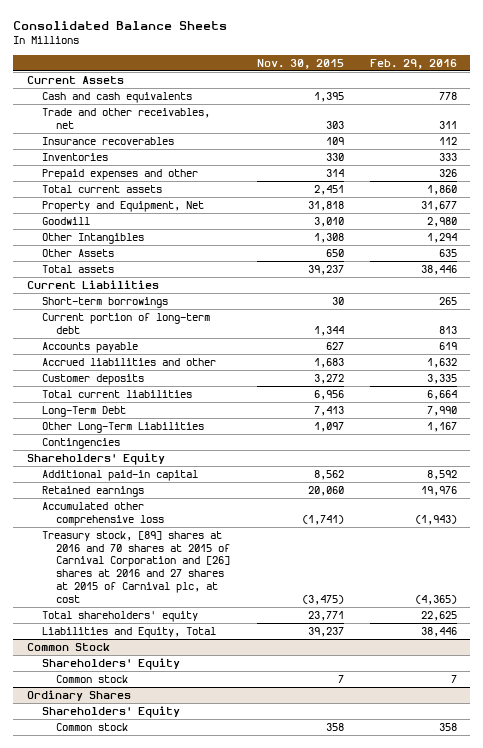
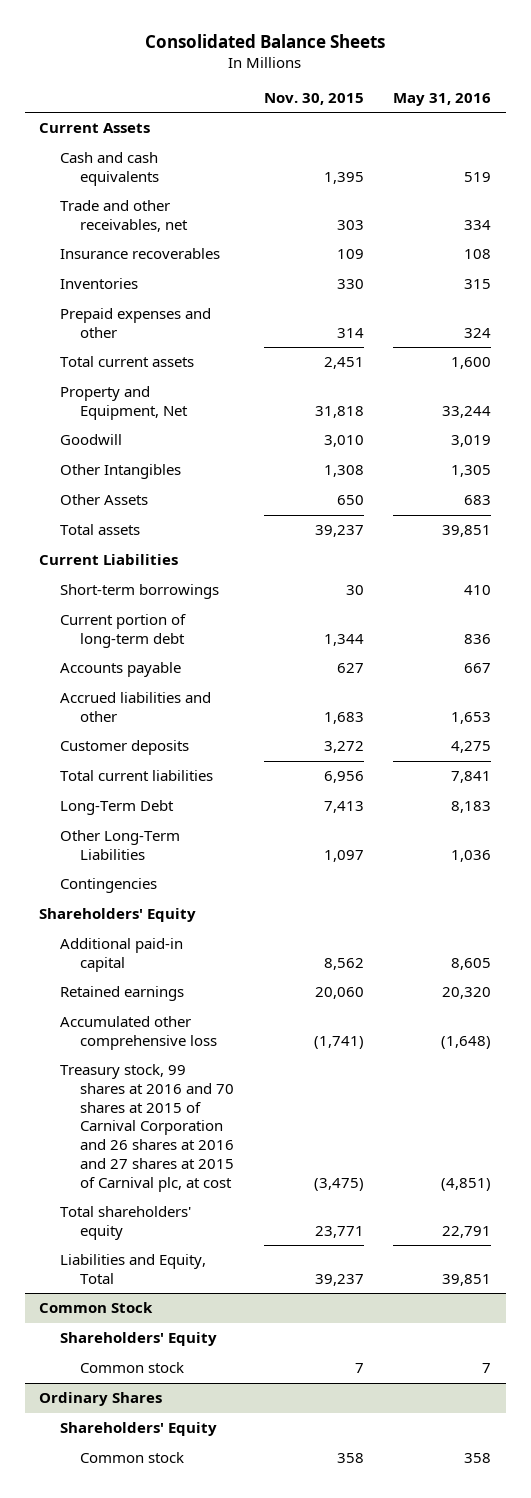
[369,58,457,69] Feb. 29, 2016 -> none
none -> [393,92,492,106] May 31, 2016
[41,531,231,603] Treasury stock, [89] shares at 2016 and 70 shares at 2015 of Carnival Corporation and [26] shares at 2016 and 27 shares at 2015 of Carnival plc, at cost -> [59,1064,235,1192] Treasury stock, 99 shares at 2016 and 70 shares at 2015 of Carnival Corporation and 26 shares at 2016 and 27 shares at 2015 of Carnival plc, at cost

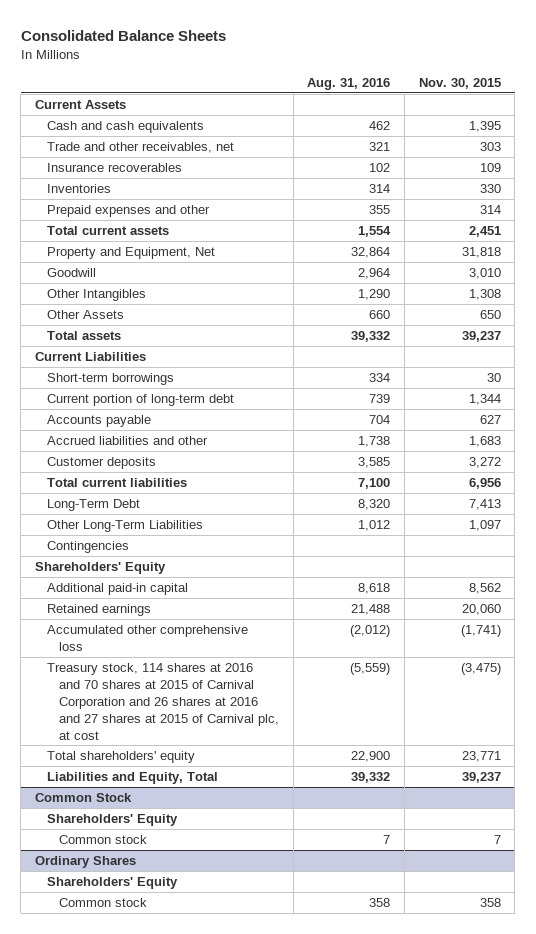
[393,92,492,106] May 31, 2016 -> none
none -> [307,77,391,90] Aug. 31, 2016
[59,1064,235,1192] Treasury stock, 99 shares at 2016 and 70 shares at 2015 of Carnival Corporation and 26 shares at 2016 and 27 shares at 2015 of Carnival plc, at cost -> [47,662,280,740] Treasury stock, 114 shares at 2016 and 70 shares at 2015 of Carnival Corporation and 26 shares at 2016 and 27 shares at 2015 of Carnival plc, at cost

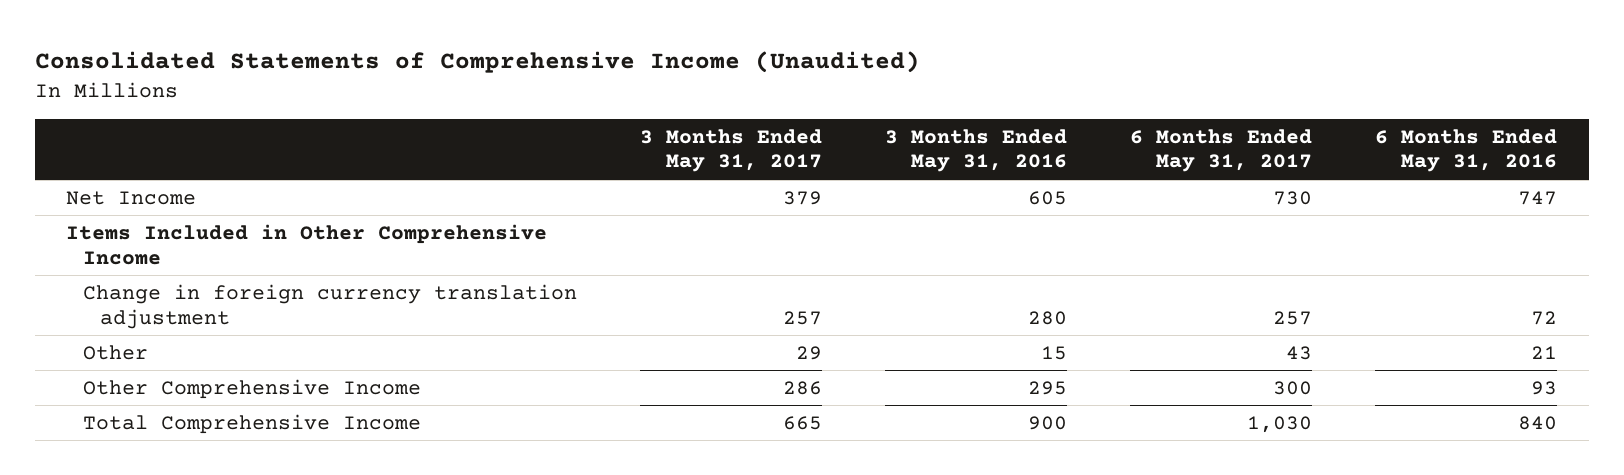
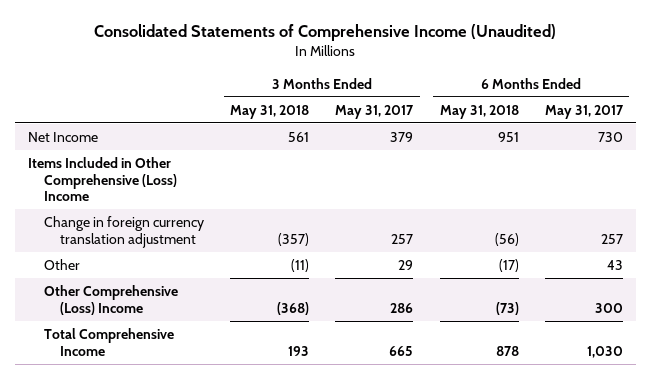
[885,128,1068,173] 3 Months Ended May 31, 2016 -> none
[1375,128,1558,173] 6 Months Ended May 31, 2016 -> none
none -> [230,104,310,119] May 31, 2018
none -> [439,104,519,119] May 31, 2018
[66,223,548,265] Items Included in Other Comprehensive Income -> [28,157,178,202] Items Included in Other Comprehensive (Loss) Income
[83,378,422,399] Other Comprehensive Income -> [44,285,179,315] Other Comprehensive (Loss) Income

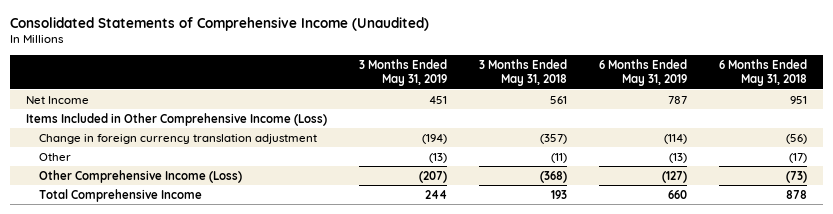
[335,104,415,119] May 31, 2017 -> none
[544,104,624,119] May 31, 2017 -> none
none -> [358,58,447,87] 3 Months Ended May 31, 2019
none -> [598,58,687,87] 6 Months Ended May 31, 2019
[28,157,178,202] Items Included in Other Comprehensive (Loss) Income -> [25,112,327,126] Items Included in Other Comprehensive Income (Loss)
[44,285,179,315] Other Comprehensive (Loss) Income -> [39,169,243,183] Other Comprehensive Income (Loss)

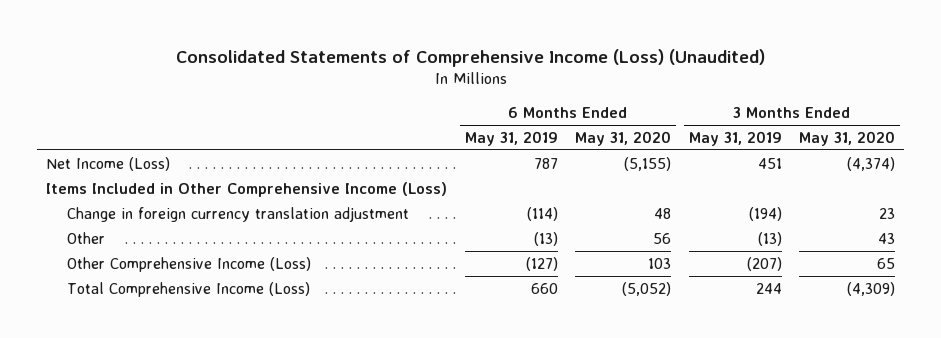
[9,16,429,31] Consolidated Statements of Comprehensive Income (Unaudited) -> [175,48,765,67] Consolidated Statements of Comprehensive Income (Loss) (Unaudited)
[478,58,567,87] 3 Months Ended May 31, 2018 -> none
[718,58,807,87] 6 Months Ended May 31, 2018 -> none
none -> [575,131,672,147] May 31, 2020
none -> [799,131,896,147] May 31, 2020
[25,95,89,104] Net Income -> [46,156,171,171] Net Income (Loss)
[39,188,203,202] Total Comprehensive Income -> [67,281,311,297] Total Comprehensive Income (Loss)

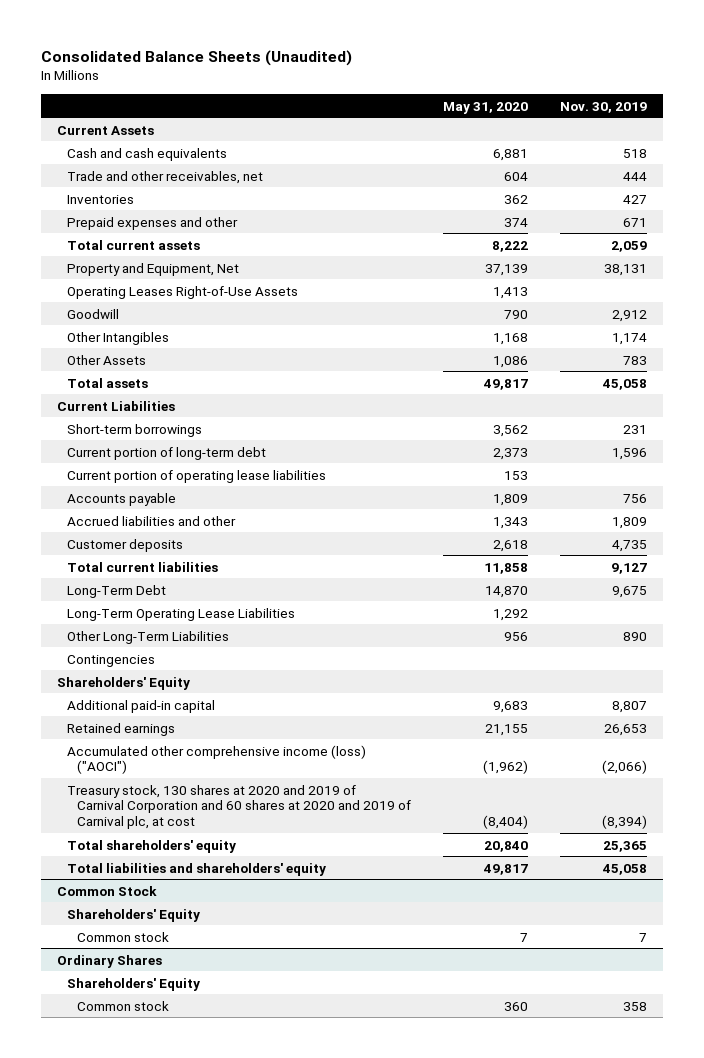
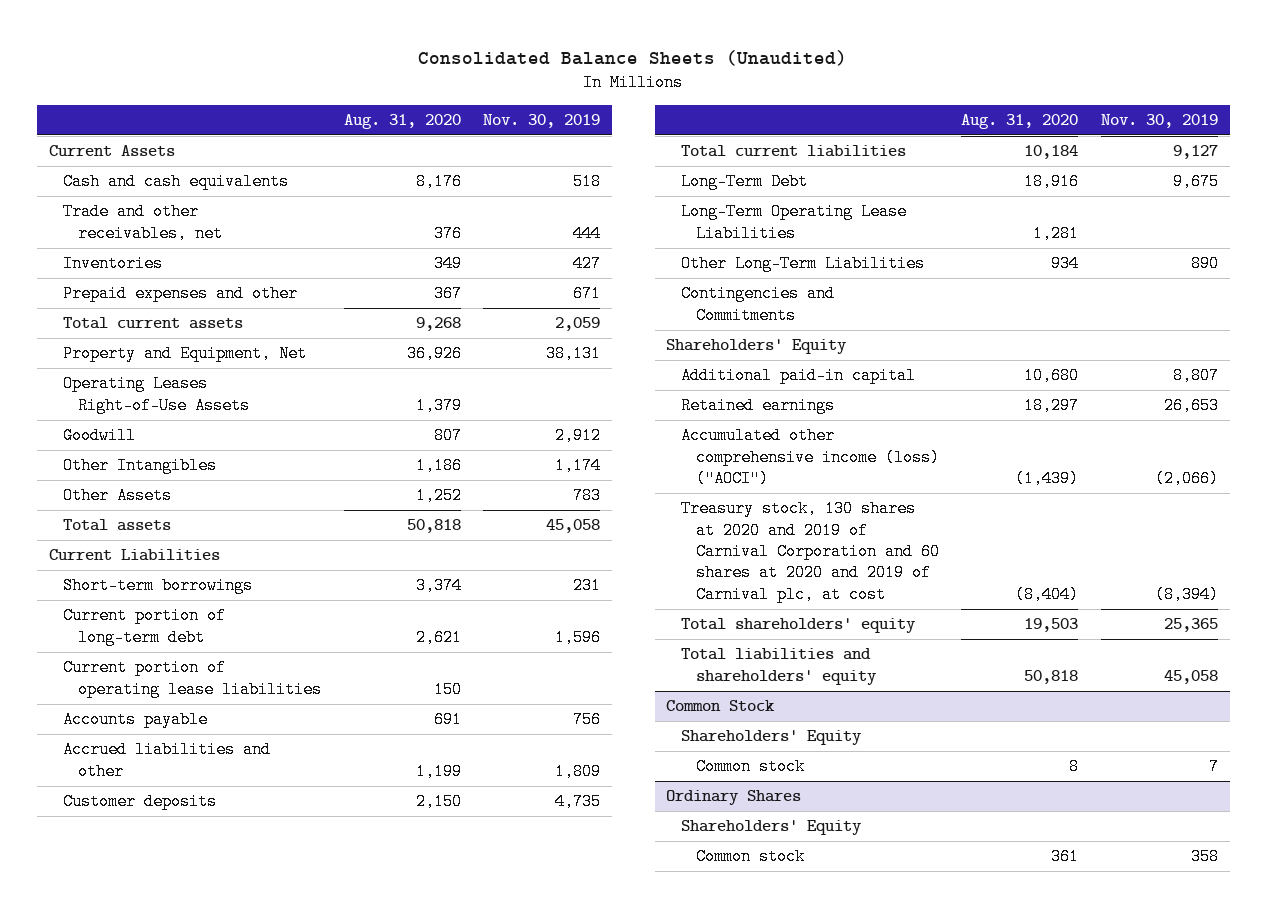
[442,101,528,114] May 31, 2020 -> none
none -> [343,113,461,129] Aug. 31, 2020
[66,654,155,667] Contingencies -> [680,285,835,324] Contingencies and Commitments

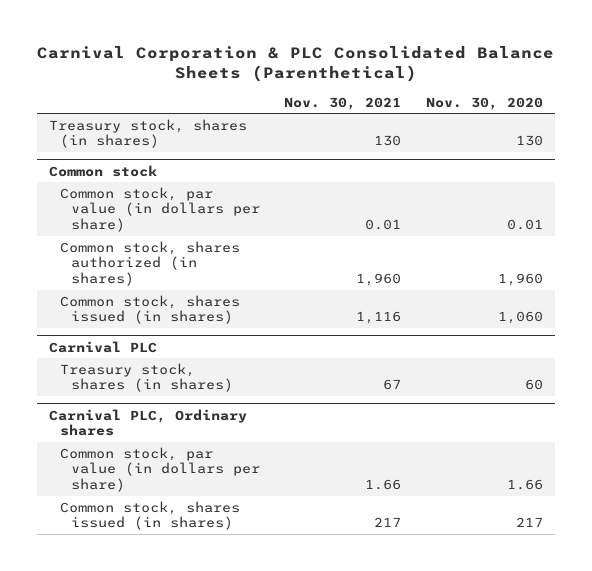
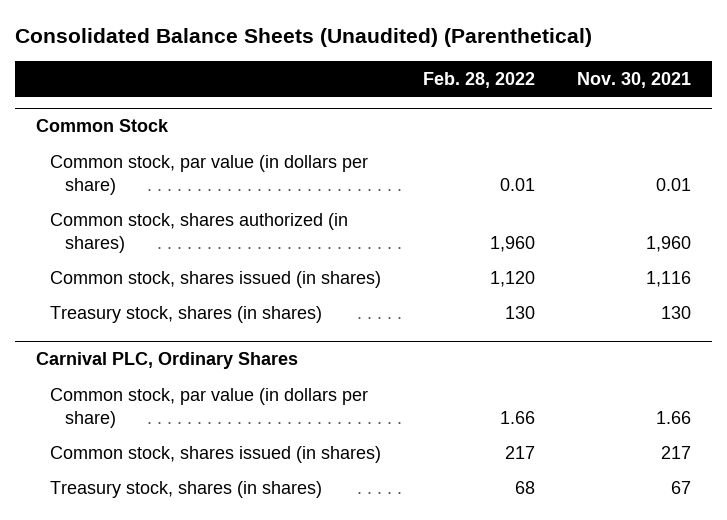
[37,45,555,82] Carnival Corporation & PLC Consolidated Balance Sheets (Parenthetical) -> [14,27,592,47] Consolidated Balance Sheets (Unaudited) (Parenthetical)
[425,96,543,110] Nov. 30, 2020 -> none
none -> [423,71,536,88] Feb. 28, 2022
[49,118,248,149] Treasury stock, shares (in shares) -> none
[49,164,158,177] Common stock -> [35,119,169,133] Common Stock
[49,340,158,353] Carnival PLC -> none
[383,379,402,391] 67 -> [661,305,692,319] 130
[49,408,248,437] Carnival PLC, Ordinary shares -> [35,352,298,370] Carnival PLC, Ordinary Shares
none -> [50,480,323,498] Treasury stock, shares (in shares)

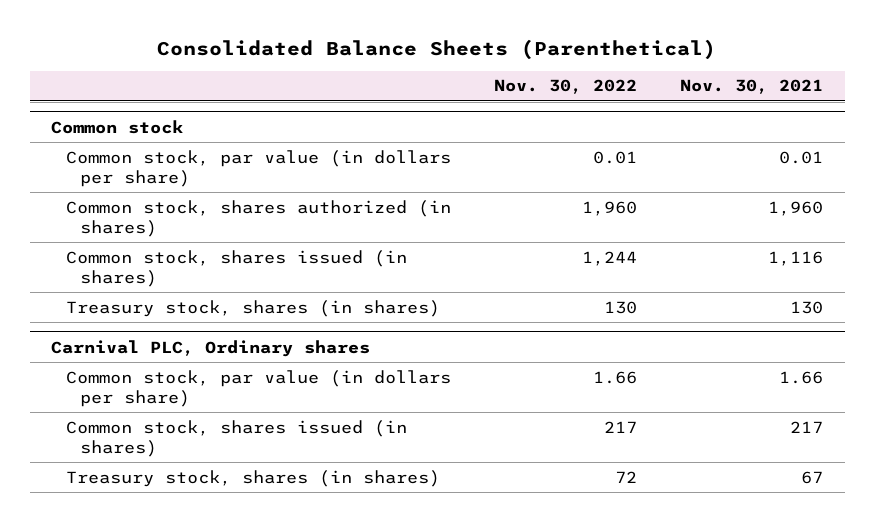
[14,27,592,47] Consolidated Balance Sheets (Unaudited) (Parenthetical) -> [157,38,717,60] Consolidated Balance Sheets (Parenthetical)
[423,71,536,88] Feb. 28, 2022 -> none
none -> [493,79,637,95] Nov. 30, 2022
[35,119,169,133] Common Stock -> [51,119,184,134] Common stock
[35,352,298,370] Carnival PLC, Ordinary Shares -> [51,339,371,357] Carnival PLC, Ordinary shares

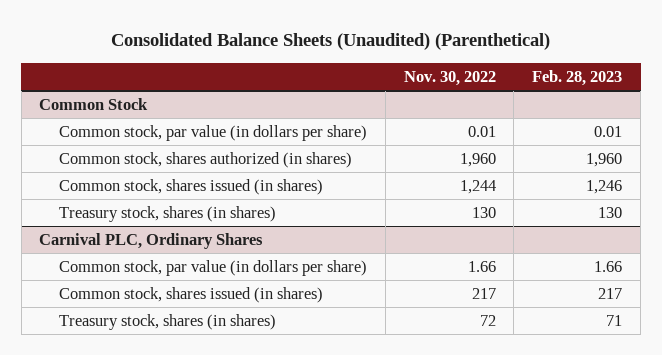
[157,38,717,60] Consolidated Balance Sheets (Parenthetical) -> [110,33,550,51] Consolidated Balance Sheets (Unaudited) (Parenthetical)
[680,79,824,95] Nov. 30, 2021 -> none
none -> [532,69,623,86] Feb. 28, 2023
[51,119,184,134] Common stock -> [39,97,149,110] Common Stock
[51,339,371,357] Carnival PLC, Ordinary shares -> [39,232,264,249] Carnival PLC, Ordinary Shares

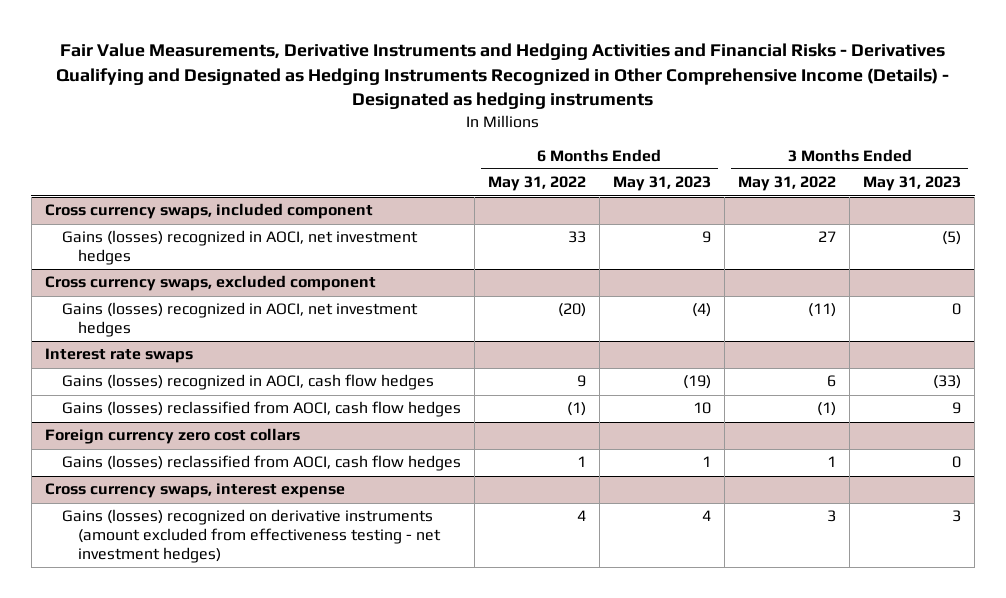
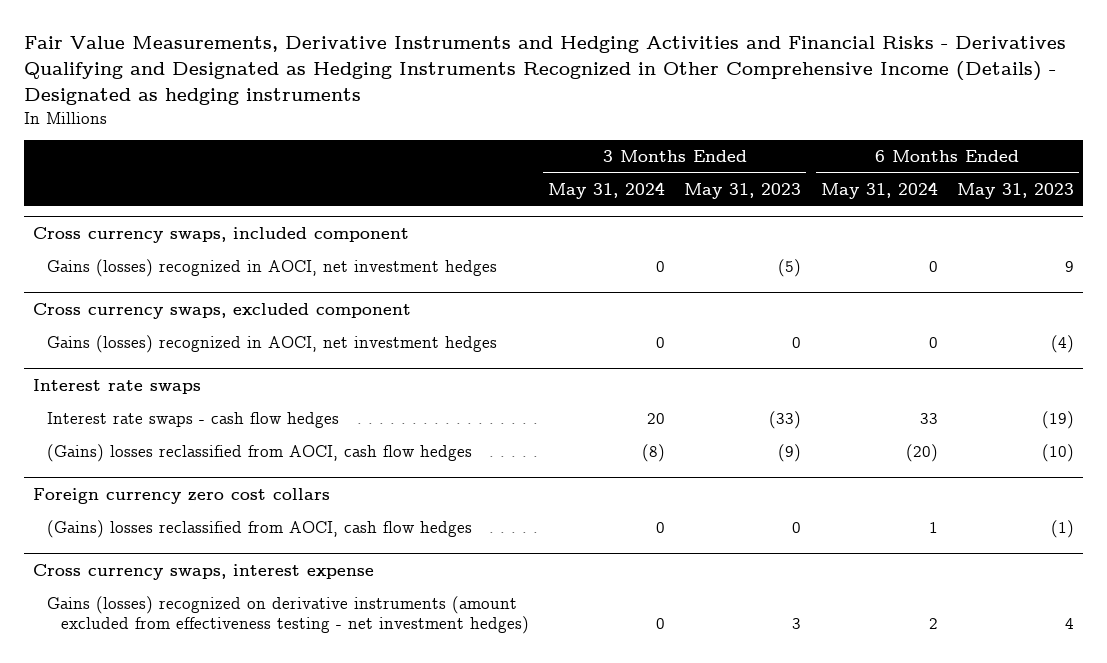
[487,176,586,192] May 31, 2022 -> none
[738,176,837,192] May 31, 2022 -> none
none -> [547,181,665,199] May 31, 2024
none -> [820,181,938,199] May 31, 2024
[61,374,434,391] Gains (losses) recognized in AOCI, cash flow hedges -> [46,412,339,429] Interest rate swaps - cash flow hedges
[61,401,461,418] Gains (losses) reclassified from AOCI, cash flow hedges -> [46,444,472,463] (Gains) losses reclassified from AOCI, cash flow hedges
[692,402,711,415] 10 -> [1041,444,1074,463] (10)
[952,402,962,415] 9 -> [778,444,802,463] (9)
[61,455,461,472] Gains (losses) reclassified from AOCI, cash flow hedges -> [46,520,472,539] (Gains) losses reclassified from AOCI, cash flow hedges
[701,456,711,468] 1 -> [1050,520,1074,539] (1)

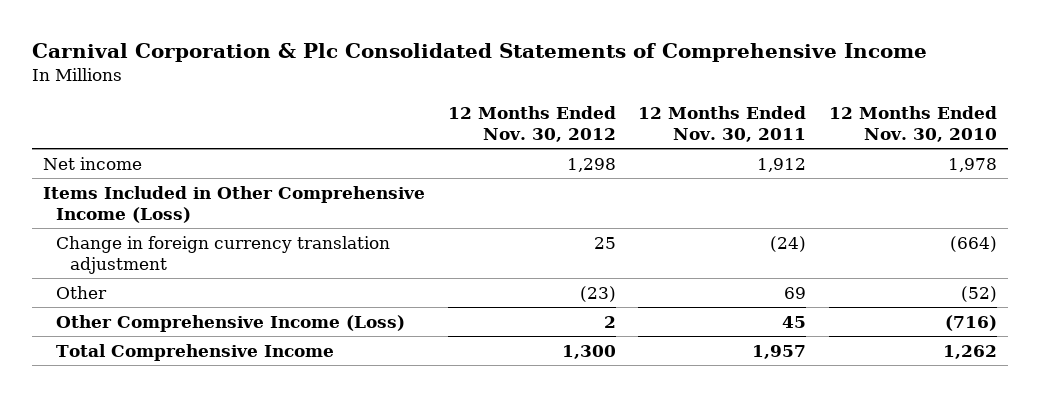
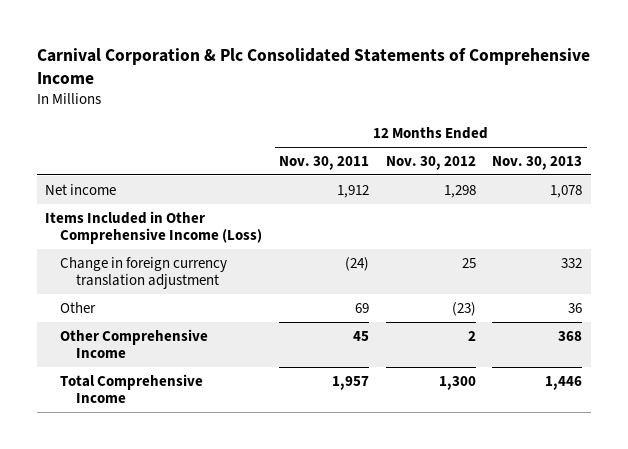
[828,105,997,143] 12 Months Ended Nov. 30, 2010 -> none
none -> [492,156,583,171] Nov. 30, 2013
[56,314,406,332] Other Comprehensive Income (Loss) -> [60,328,209,359] Other Comprehensive Income

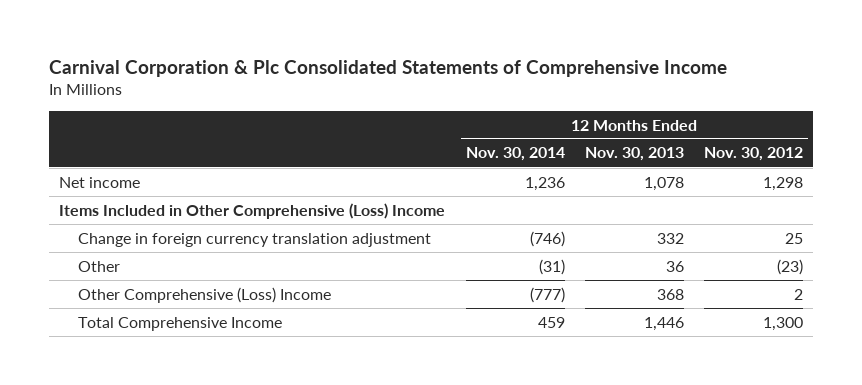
[279,156,370,171] Nov. 30, 2011 -> none
none -> [465,147,565,162] Nov. 30, 2014
[45,210,263,245] Items Included in Other Comprehensive Income (Loss) -> [59,202,446,219] Items Included in Other Comprehensive (Loss) Income
[60,328,209,359] Other Comprehensive Income -> [78,286,332,303] Other Comprehensive (Loss) Income

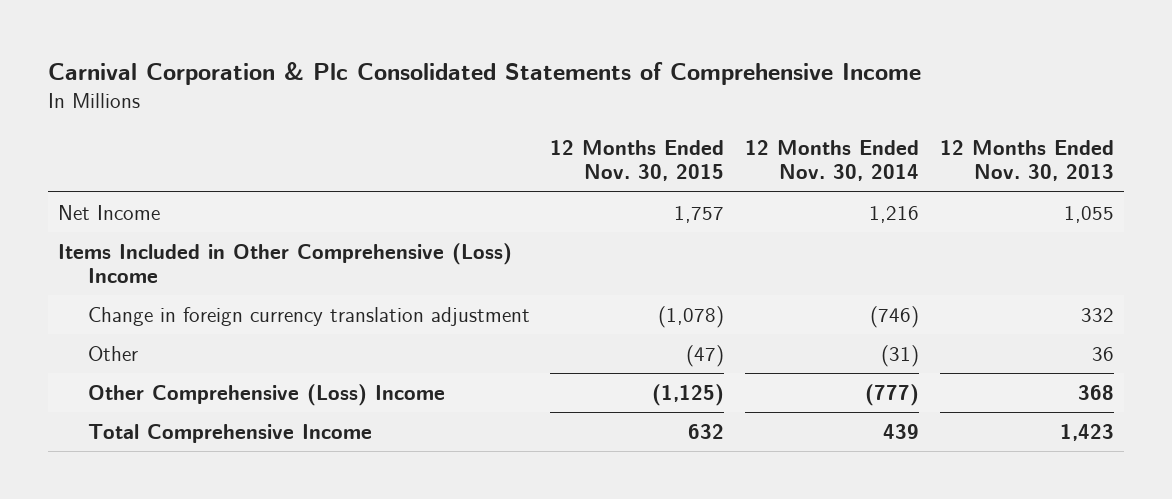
[704,147,804,162] Nov. 30, 2012 -> none
none -> [550,140,725,182] 12 Months Ended Nov. 30, 2015
[59,176,141,188] Net income -> [58,204,161,220] Net Income
[524,176,565,191] 1,236 -> [869,205,920,223] 1,216
[643,176,684,191] 1,078 -> [1063,205,1114,223] 1,055
[537,316,565,328] 459 -> [883,423,920,439] 439
[643,316,684,331] 1,446 -> [1059,423,1114,441] 1,423

